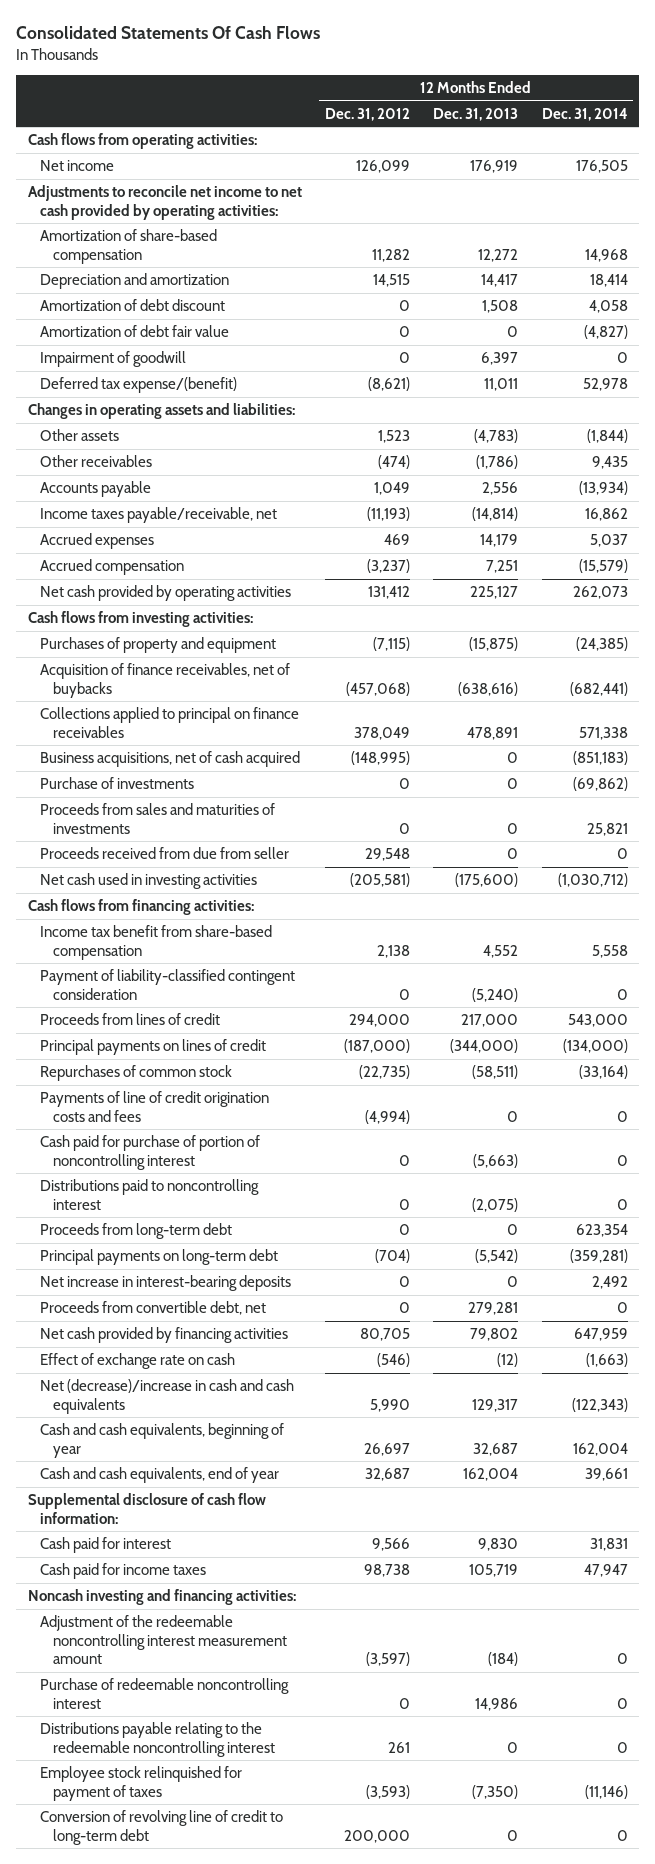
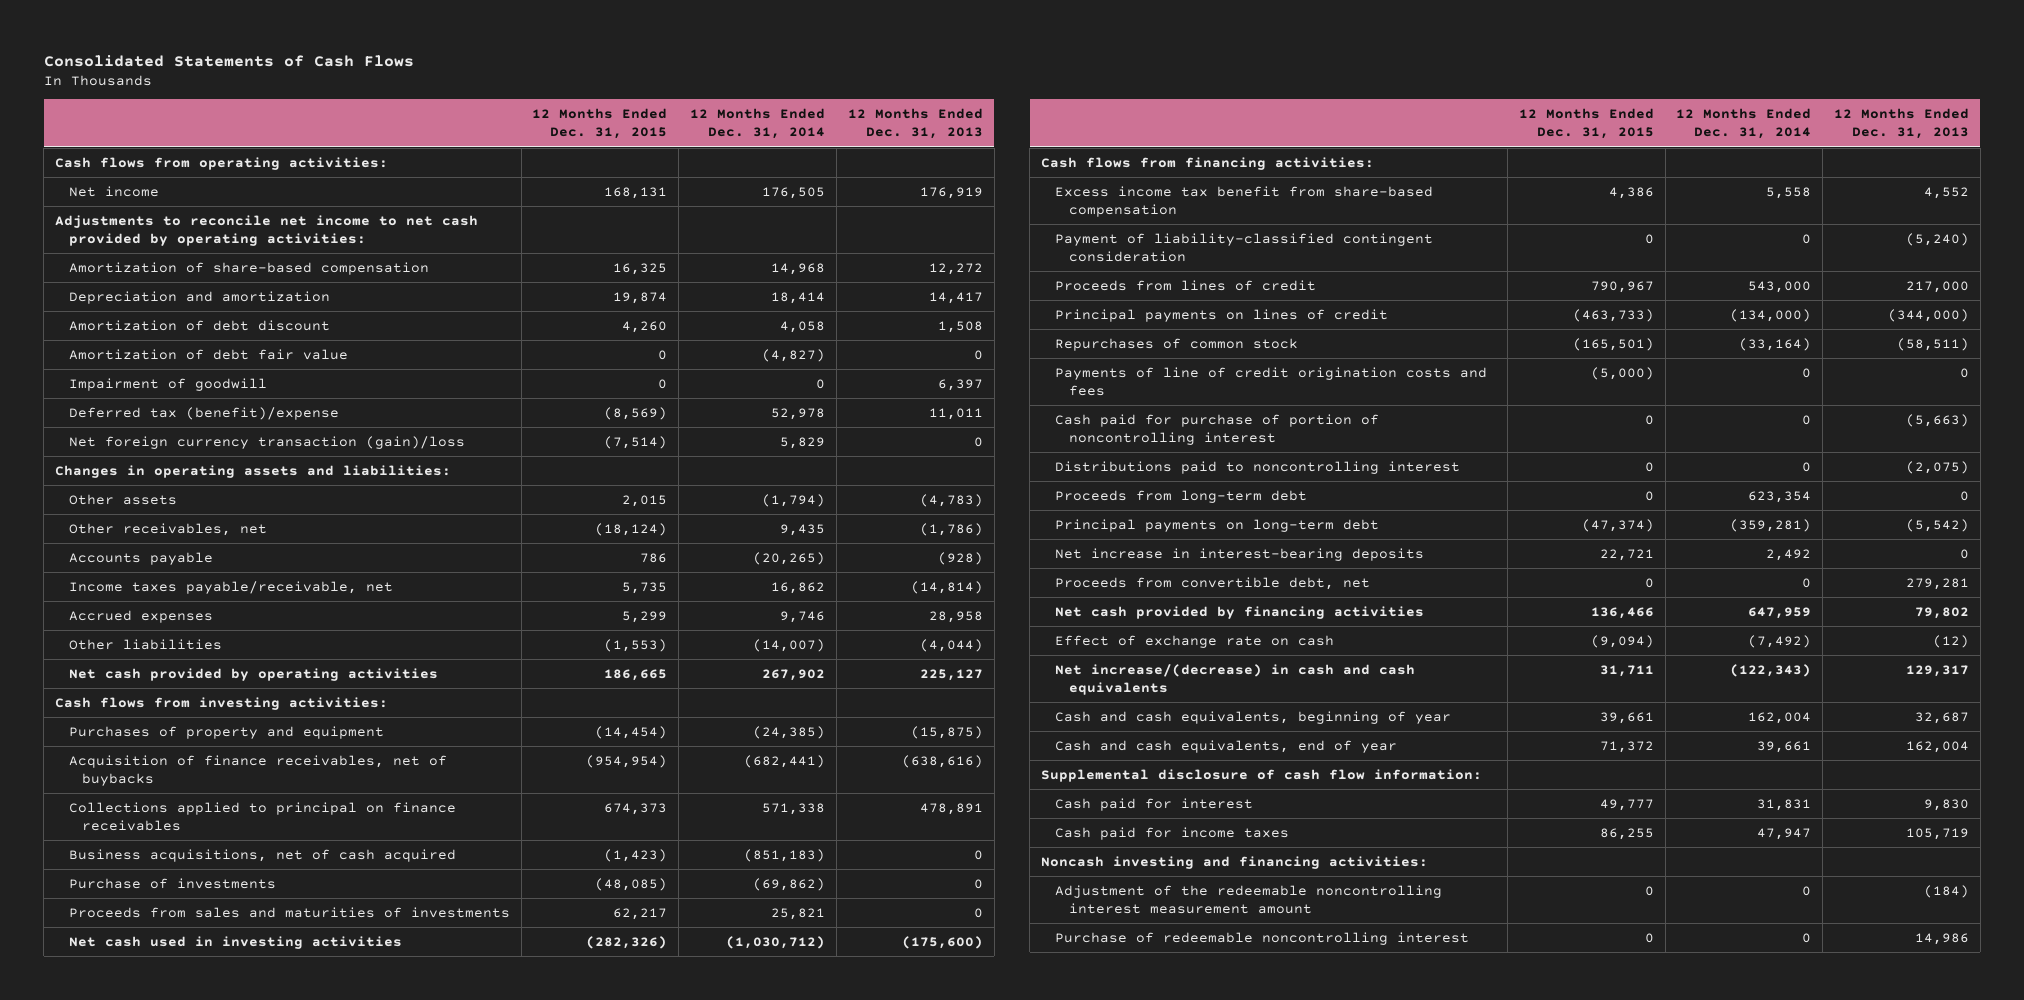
[15,26,320,40] Consolidated Statements Of Cash Flows -> [43,54,414,67] Consolidated Statements of Cash Flows
[324,107,410,121] Dec. 31, 2012 -> none
none -> [532,107,668,140] 12 Months Ended Dec. 31, 2015
[40,377,238,394] Deferred tax expense/(benefit) -> [68,406,339,420] Deferred tax (benefit)/expense
none -> [68,435,465,449] Net foreign currency transaction (gain)/loss
[586,429,628,444] (1,844) -> [762,493,826,507] (1,794)
[40,455,153,468] Other receivables -> [68,522,267,536] Other receivables, net
[482,482,519,496] 2,556 -> [937,551,983,565] (928)
[578,481,628,496] (13,934) -> [753,551,826,565] (20,265)
[40,559,185,576] Accrued compensation -> none
[480,534,519,548] 14,179 -> [928,610,983,623] 28,958
[589,534,628,548] 5,037 -> [780,610,826,623] 9,746
none -> [68,638,222,650] Other liabilities
[572,586,628,600] 262,073 -> [762,668,826,681] 267,902
[40,847,290,860] Proceeds received from due from seller -> none
[40,925,273,960] Income tax benefit from share-based compensation -> [1054,185,1433,217] Excess income tax benefit from share-based compensation
[585,1353,628,1368] (1,663) -> [1748,634,1812,648] (7,492)
[40,1379,295,1414] Net (decrease)/increase in cash and cash equivalents -> [1054,663,1415,695] Net increase/(decrease) in cash and cash equivalents
[40,1722,275,1757] Distributions payable relating to the redeemable noncontrolling interest -> none
[40,1766,243,1801] Employee stock relinquished for payment of taxes -> none
[40,1810,284,1845] Conversion of revolving line of credit to long-term debt -> none

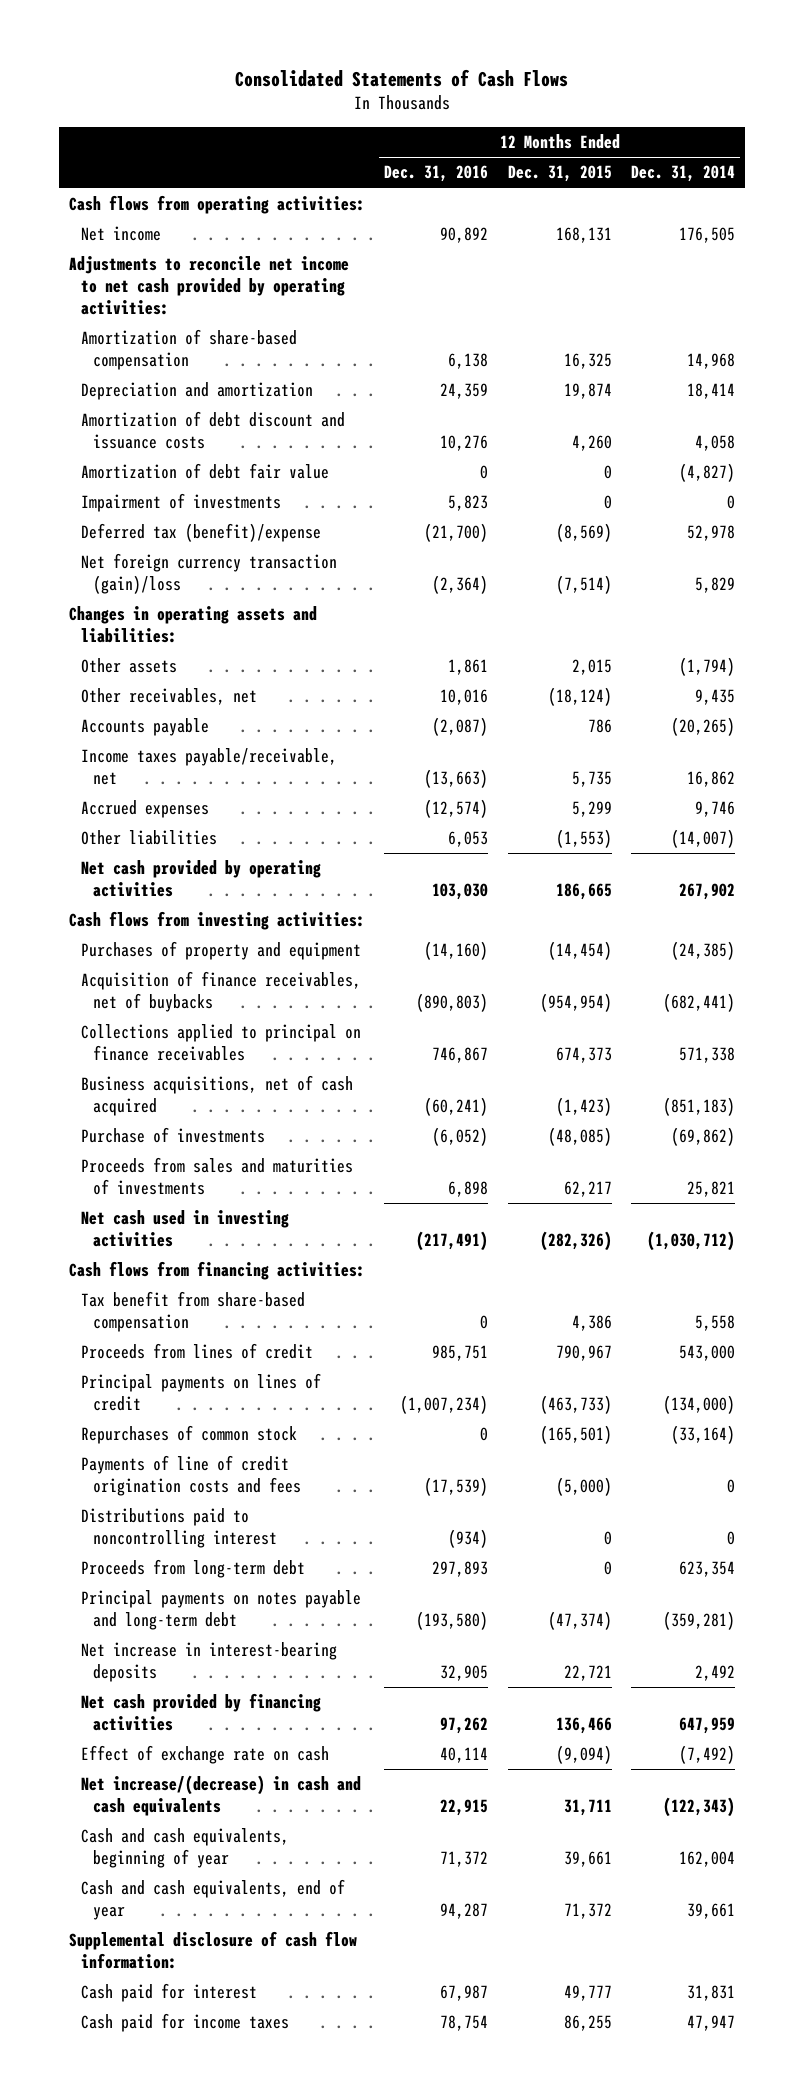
[847,107,983,140] 12 Months Ended Dec. 31, 2013 -> none
none -> [384,165,489,183] Dec. 31, 2016
[68,319,330,331] Amortization of debt discount -> [81,411,346,449] Amortization of debt discount and issuance costs
[68,377,267,391] Impairment of goodwill -> [81,493,282,513] Impairment of investments
[1054,232,1433,262] Payment of liability-classified contingent consideration -> none
[1054,185,1433,217] Excess income tax benefit from share-based compensation -> [81,1291,306,1332] Tax benefit from share-based compensation
[1054,413,1379,445] Cash paid for purchase of portion of noncontrolling interest -> none
[1054,518,1379,532] Principal payments on long-term debt -> [81,1590,362,1630] Principal payments on notes payable and long-term debt
[1054,576,1370,590] Proceeds from convertible debt, net -> none
[1041,855,1429,869] Noncash investing and financing activities: -> none
[1054,884,1442,914] Adjustment of the redeemable noncontrolling interest measurement amount -> none
[1054,931,1469,945] Purchase of redeemable noncontrolling interest -> none

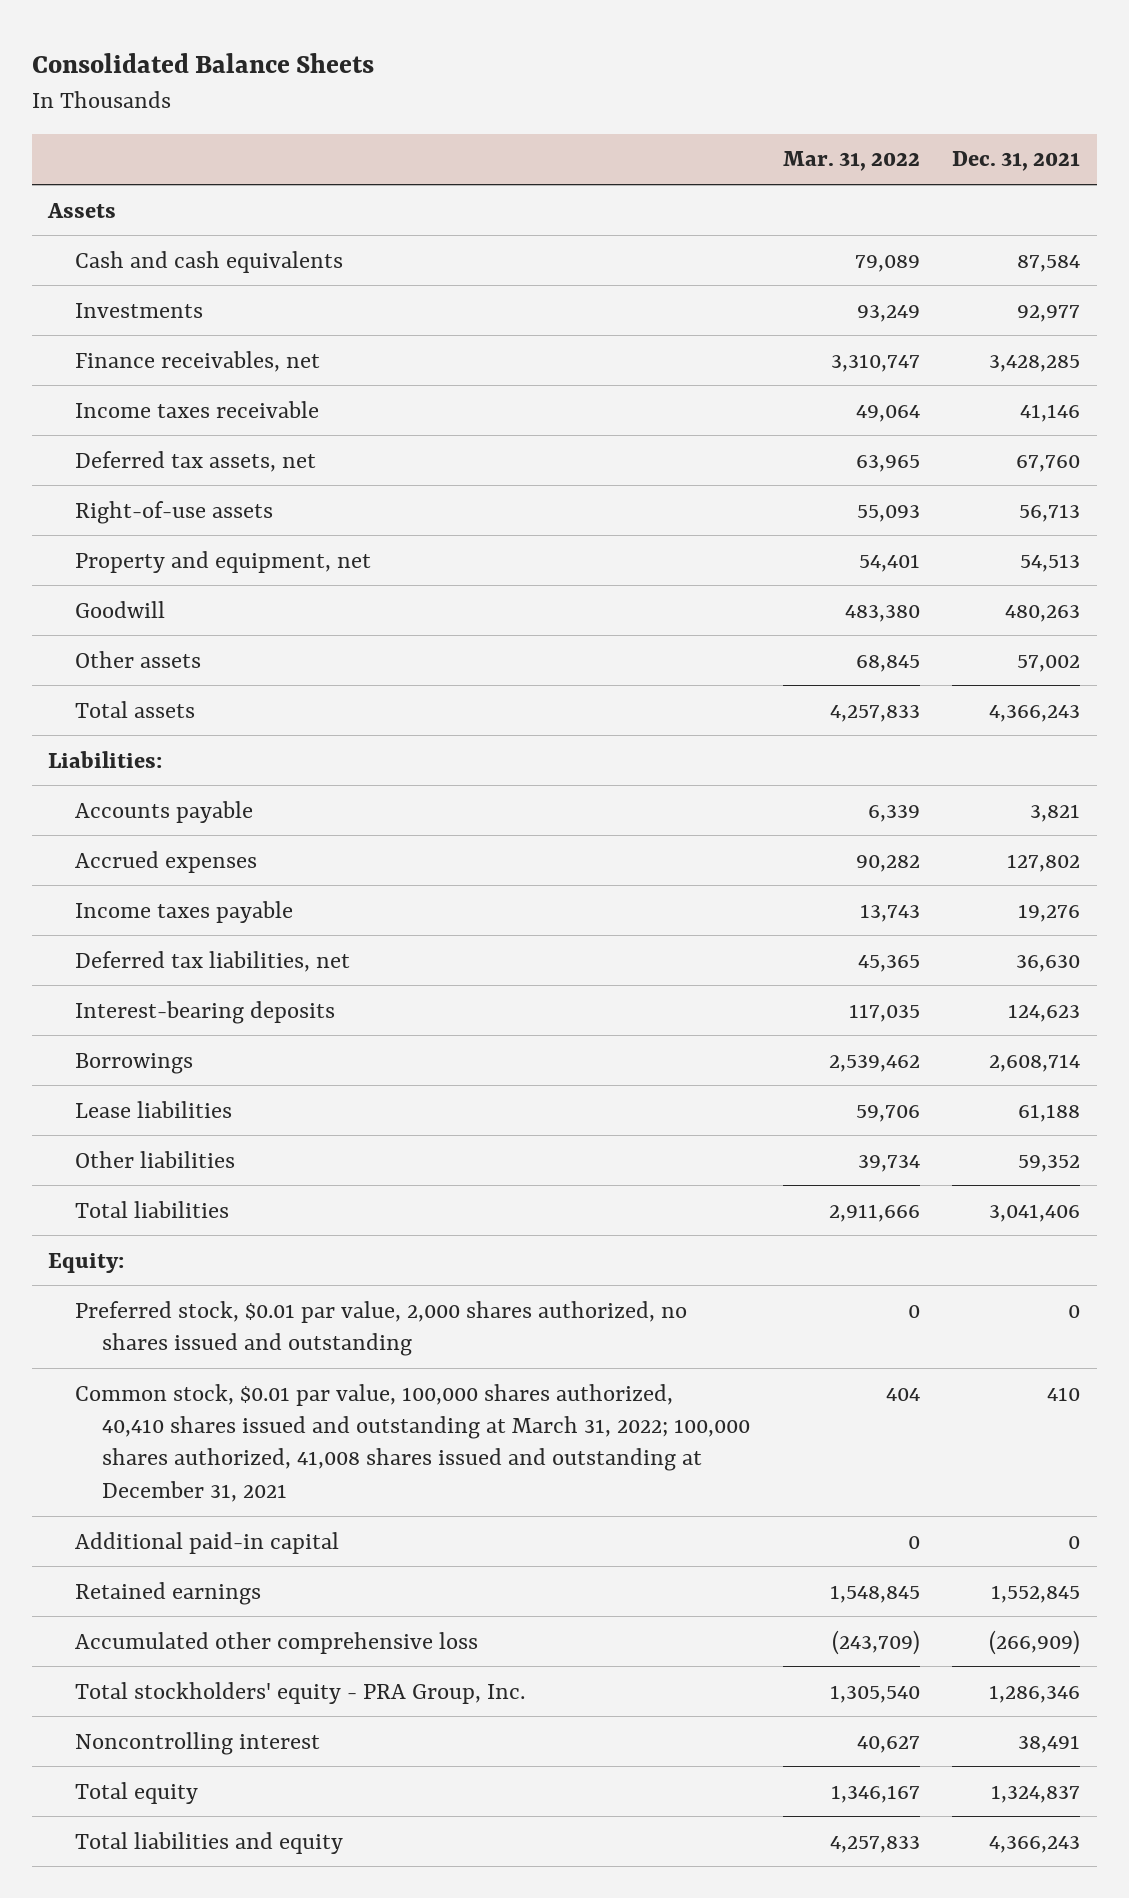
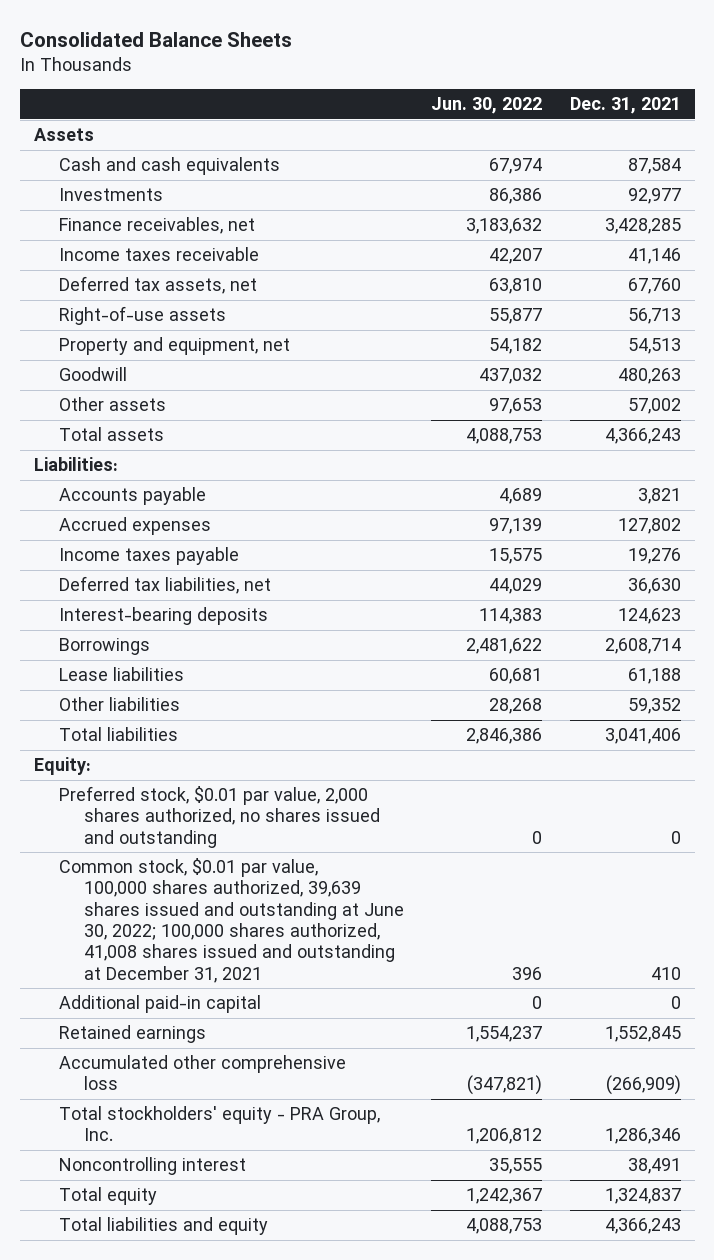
[782,151,920,172] Mar. 31, 2022 -> none
none -> [431,97,543,115] Jun. 30, 2022
[75,1383,751,1502] Common stock, $0.01 par value, 100,000 shares authorized, 40,410 shares issued and outstanding at March 31, 2022; 100,000 shares authorized, 41,008 shares issued and outstanding at December 31, 2021 -> [58,858,404,983] Common stock, $0.01 par value, 100,000 shares authorized, 39,639 shares issued and outstanding at June 30, 2022; 100,000 shares authorized, 41,008 shares issued and outstanding at December 31, 2021

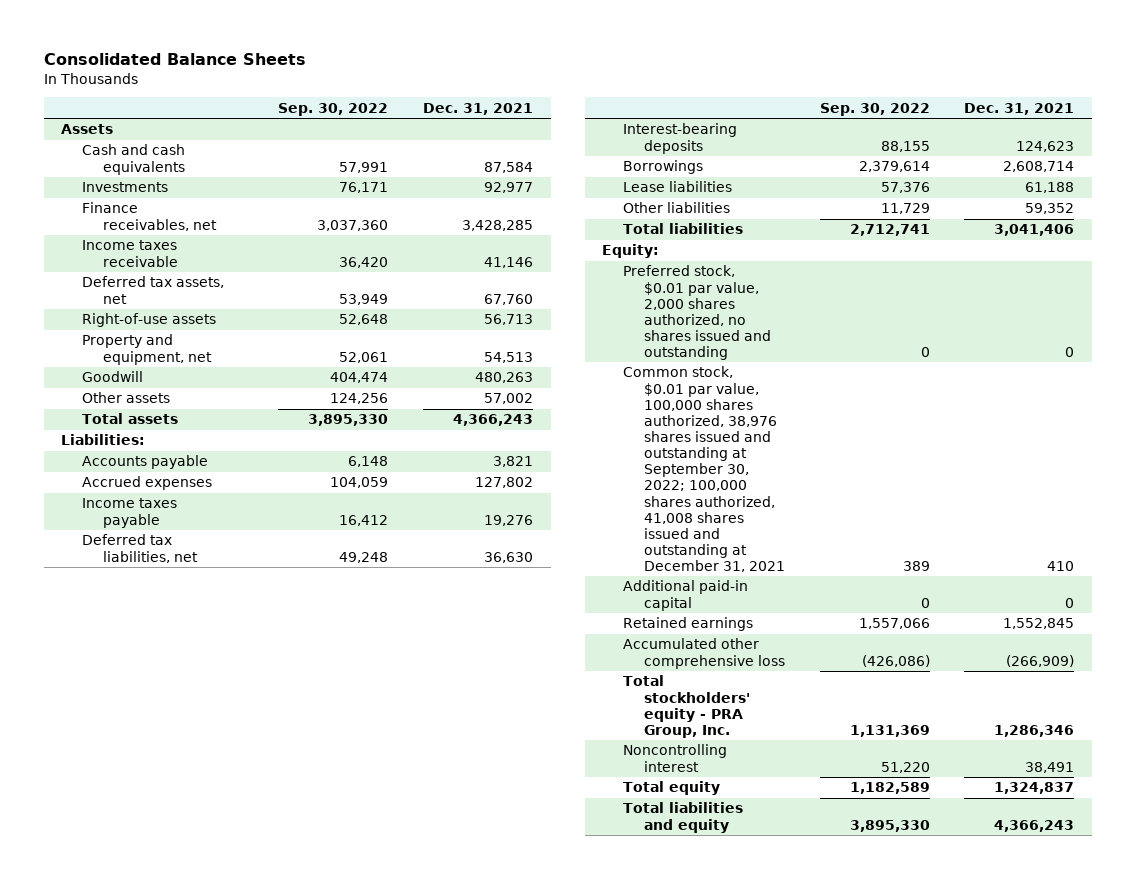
[431,97,543,115] Jun. 30, 2022 -> none
none -> [278,102,389,116] Sep. 30, 2022
[58,858,404,983] Common stock, $0.01 par value, 100,000 shares authorized, 39,639 shares issued and outstanding at June 30, 2022; 100,000 shares authorized, 41,008 shares issued and outstanding at December 31, 2021 -> [623,366,785,573] Common stock, $0.01 par value, 100,000 shares authorized, 38,976 shares issued and outstanding at September 30, 2022; 100,000 shares authorized, 41,008 shares issued and outstanding at December 31, 2021

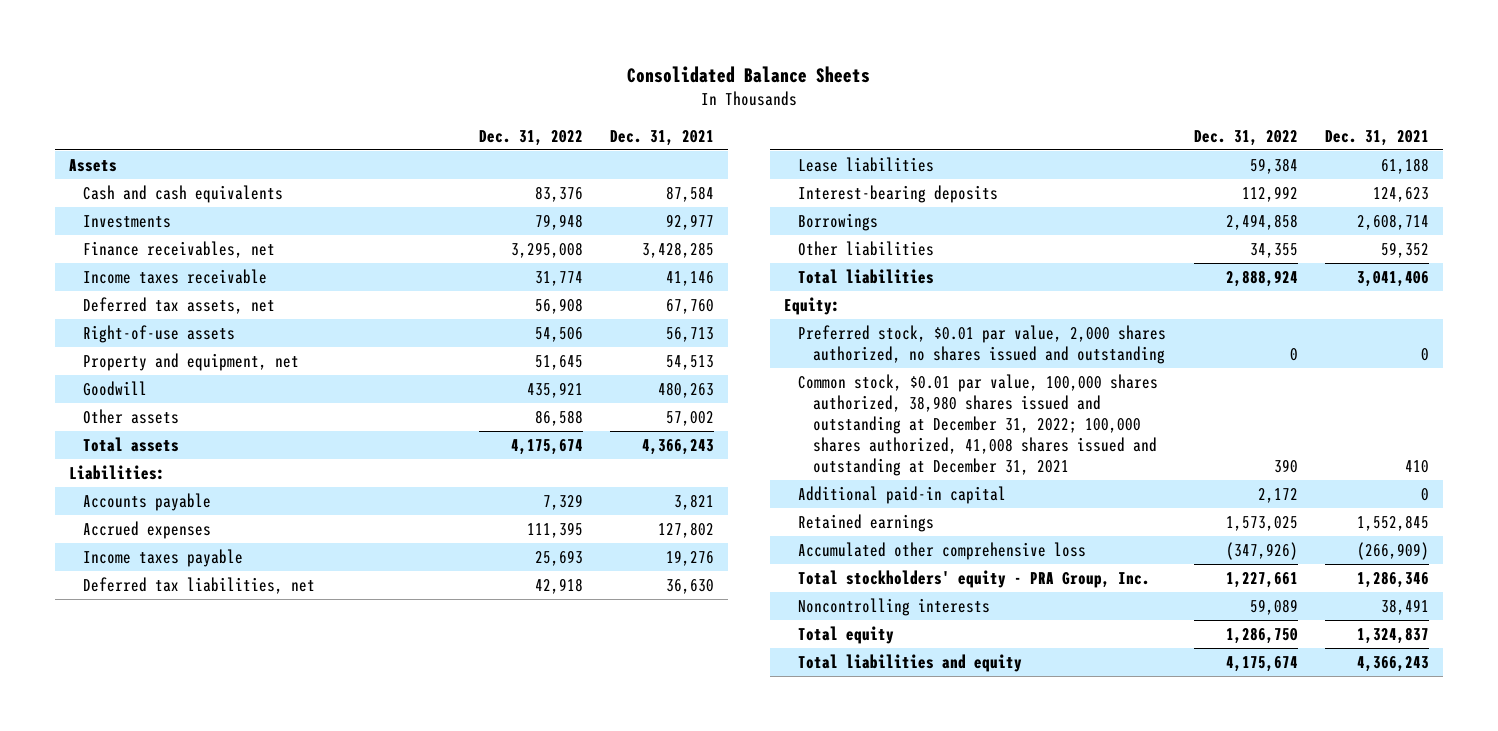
[278,102,389,116] Sep. 30, 2022 -> none
none -> [478,129,583,146] Dec. 31, 2022
[623,181,733,193] Lease liabilities -> [798,157,935,173] Lease liabilities
[623,366,785,573] Common stock, $0.01 par value, 100,000 shares authorized, 38,976 shares issued and outstanding at September 30, 2022; 100,000 shares authorized, 41,008 shares issued and outstanding at December 31, 2021 -> [798,374,1159,476] Common stock, $0.01 par value, 100,000 shares authorized, 38,980 shares issued and outstanding at December 31, 2022; 100,000 shares authorized, 41,008 shares issued and outstanding at December 31, 2021
[623,744,728,772] Noncontrolling interest -> [798,598,991,617] Noncontrolling interests

